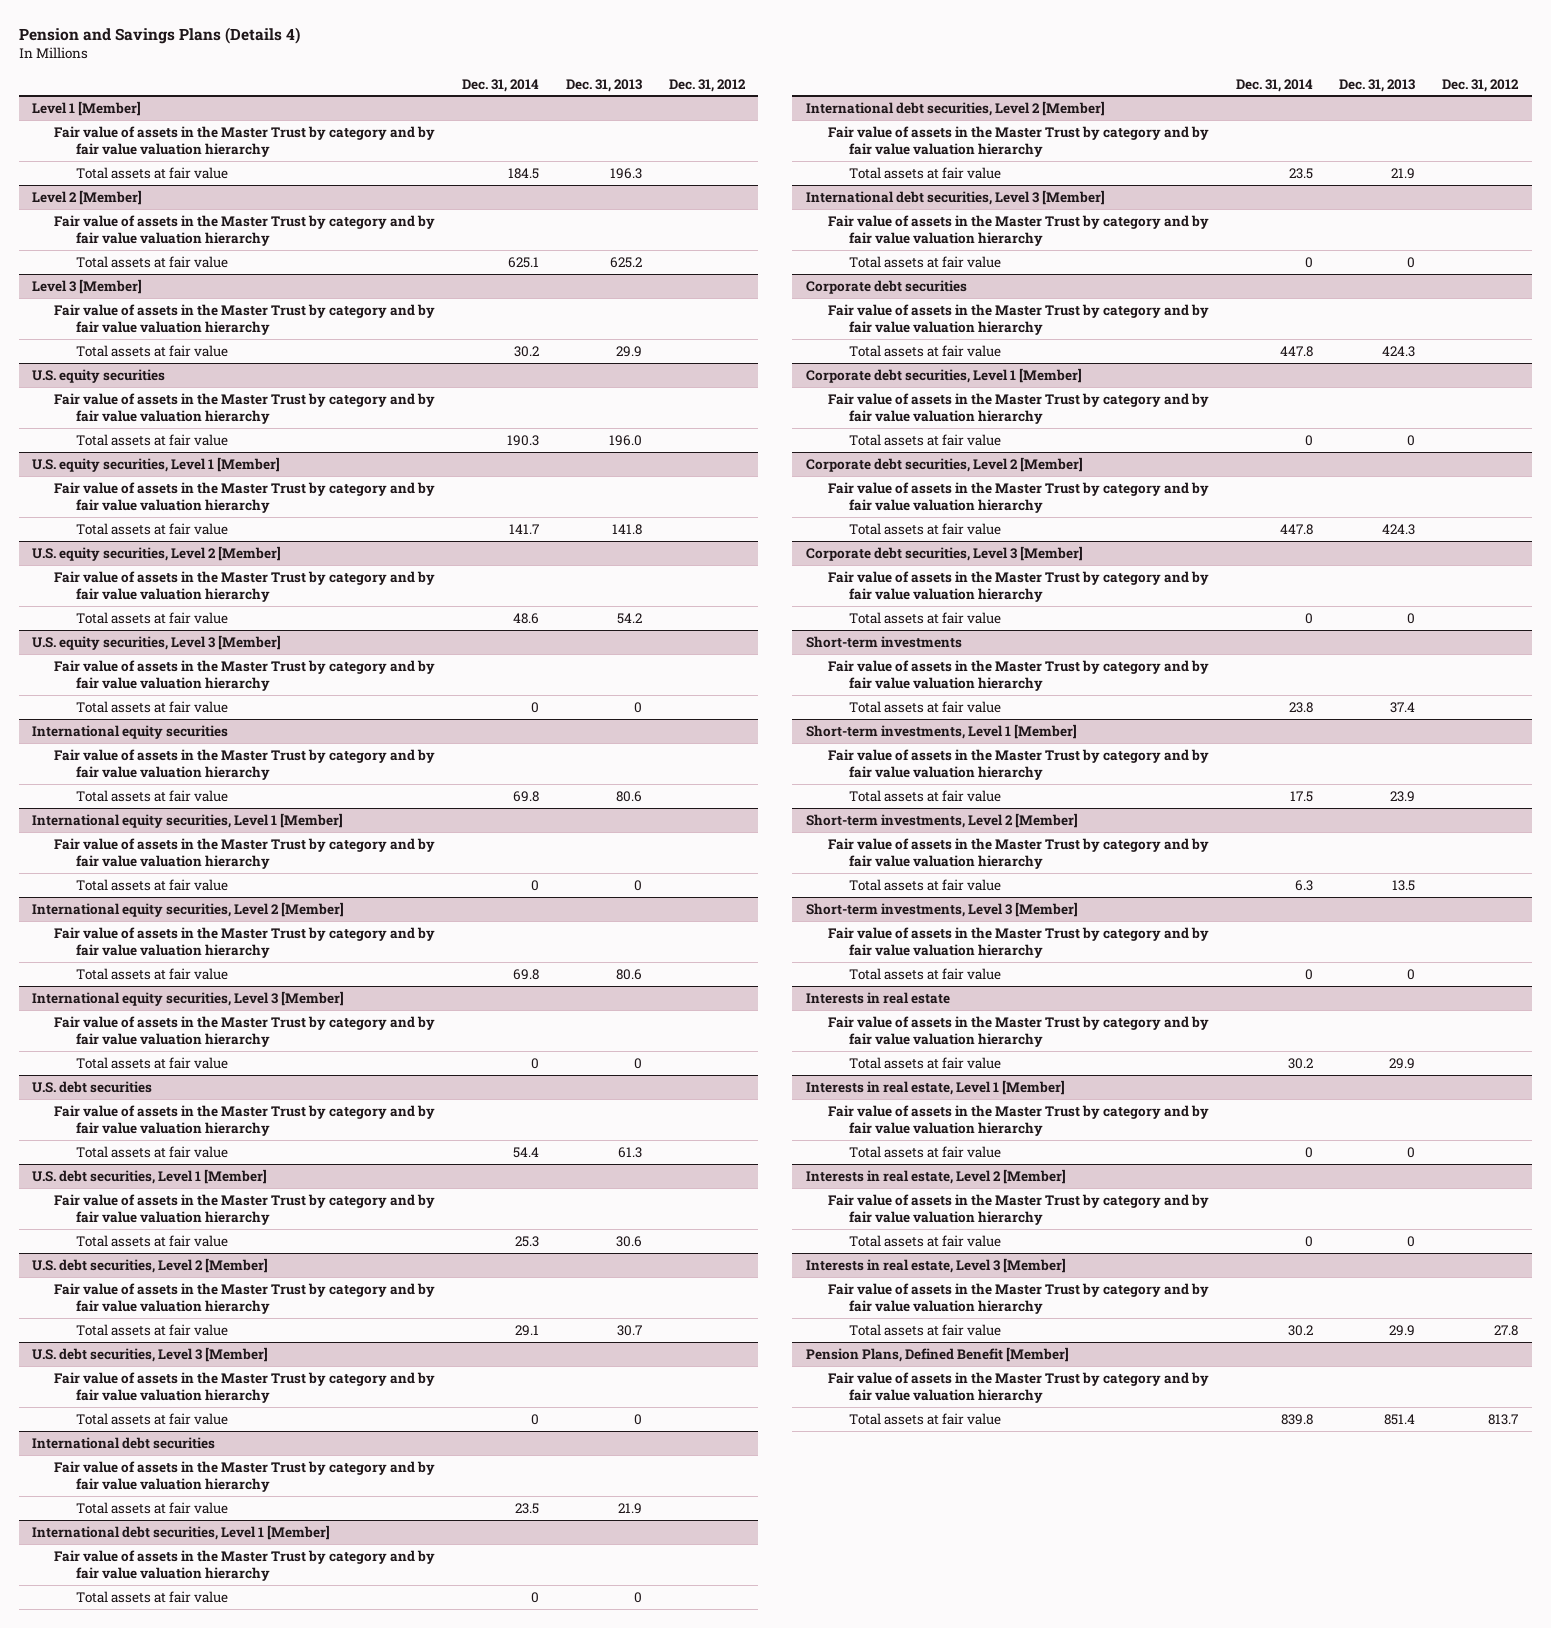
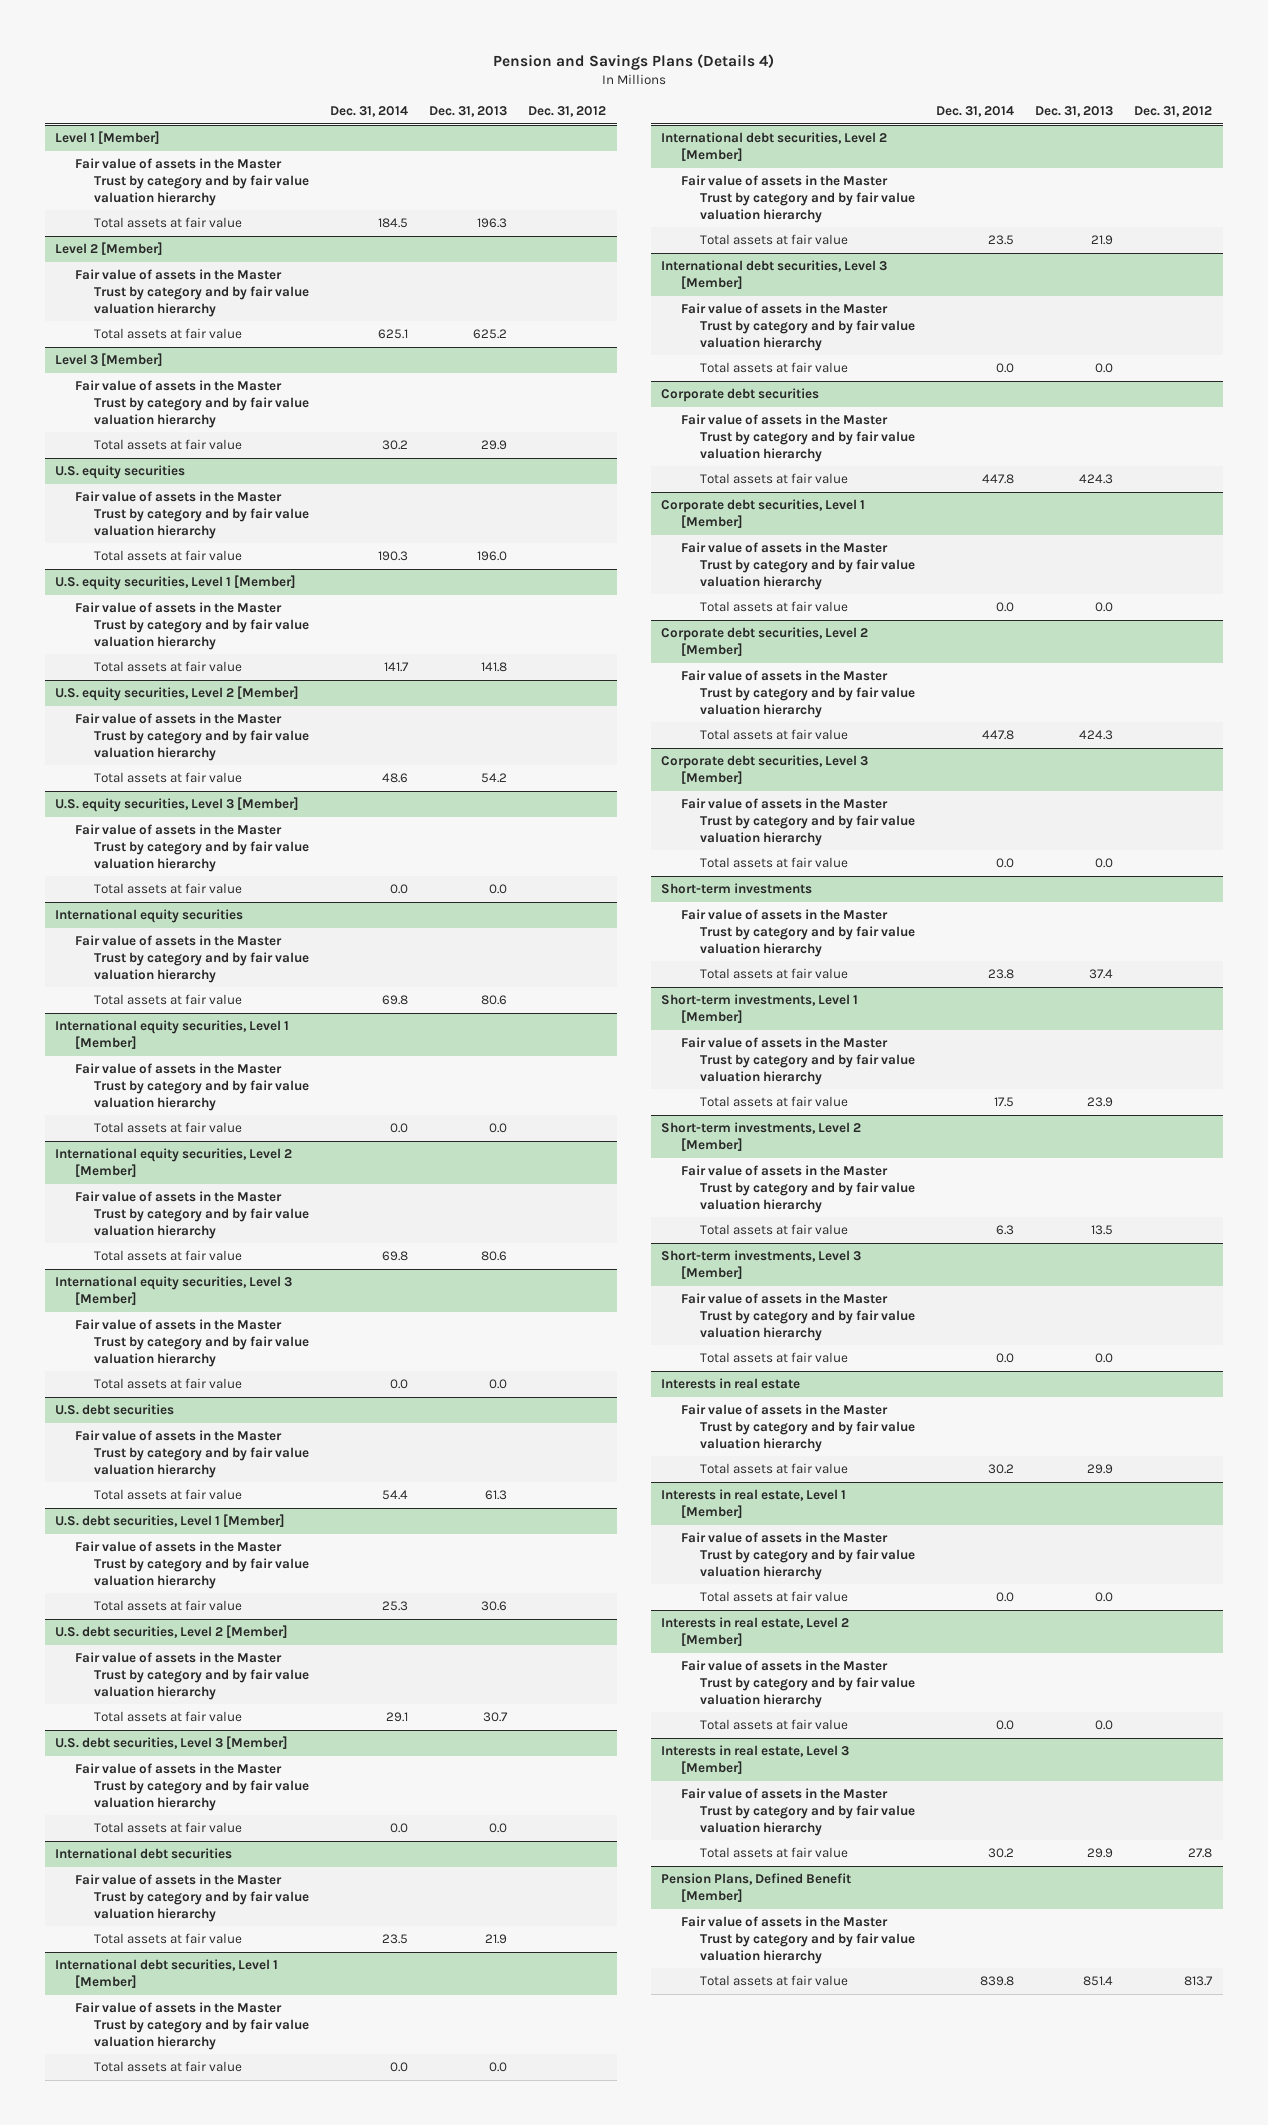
[530,701,539,713] 0 -> [390,884,409,895] 0.0
[633,701,642,713] 0 -> [489,884,508,895] 0.0
[530,879,539,891] 0 -> [390,1123,409,1134] 0.0
[633,879,642,891] 0 -> [489,1123,508,1134] 0.0
[530,1057,539,1069] 0 -> [390,1379,409,1390] 0.0
[633,1057,642,1069] 0 -> [489,1379,508,1390] 0.0
[530,1413,539,1425] 0 -> [390,1823,409,1834] 0.0
[633,1413,642,1425] 0 -> [489,1823,508,1834] 0.0
[530,1591,539,1603] 0 -> [390,2062,409,2073] 0.0
[633,1591,642,1603] 0 -> [489,2062,508,2073] 0.0
[1304,256,1313,268] 0 -> [996,363,1015,374] 0.0
[1407,256,1416,268] 0 -> [1095,363,1114,374] 0.0
[1304,434,1313,446] 0 -> [996,602,1015,613] 0.0
[1407,434,1416,446] 0 -> [1095,602,1114,613] 0.0
[1304,612,1313,624] 0 -> [996,858,1015,869] 0.0
[1407,612,1416,624] 0 -> [1095,858,1114,869] 0.0
[1304,968,1313,980] 0 -> [996,1353,1015,1364] 0.0
[1407,968,1416,980] 0 -> [1095,1353,1114,1364] 0.0
[1304,1146,1313,1158] 0 -> [996,1592,1015,1603] 0.0
[1407,1146,1416,1158] 0 -> [1095,1592,1114,1603] 0.0
[1304,1235,1313,1247] 0 -> [996,1720,1015,1731] 0.0
[1407,1235,1416,1247] 0 -> [1095,1720,1114,1731] 0.0

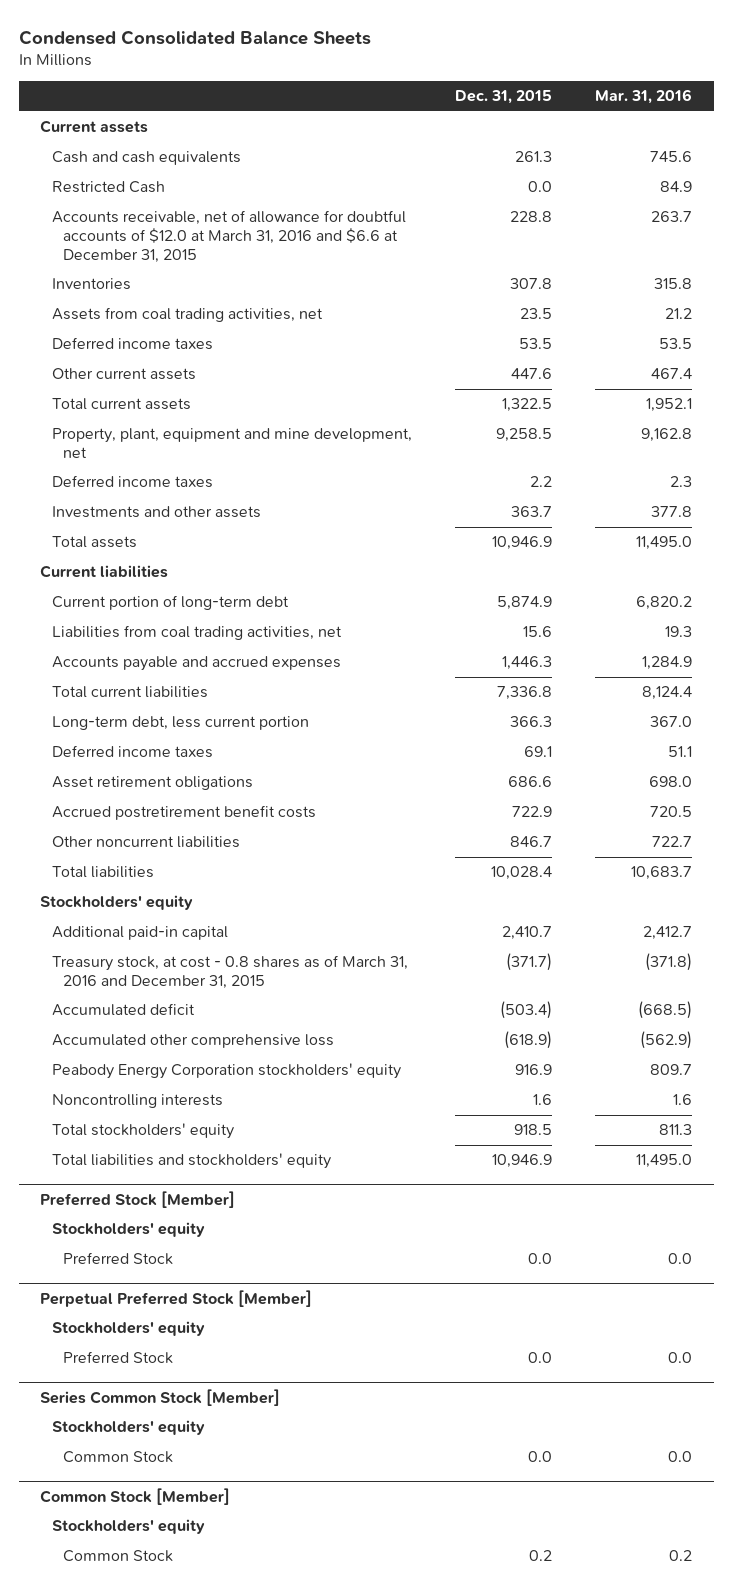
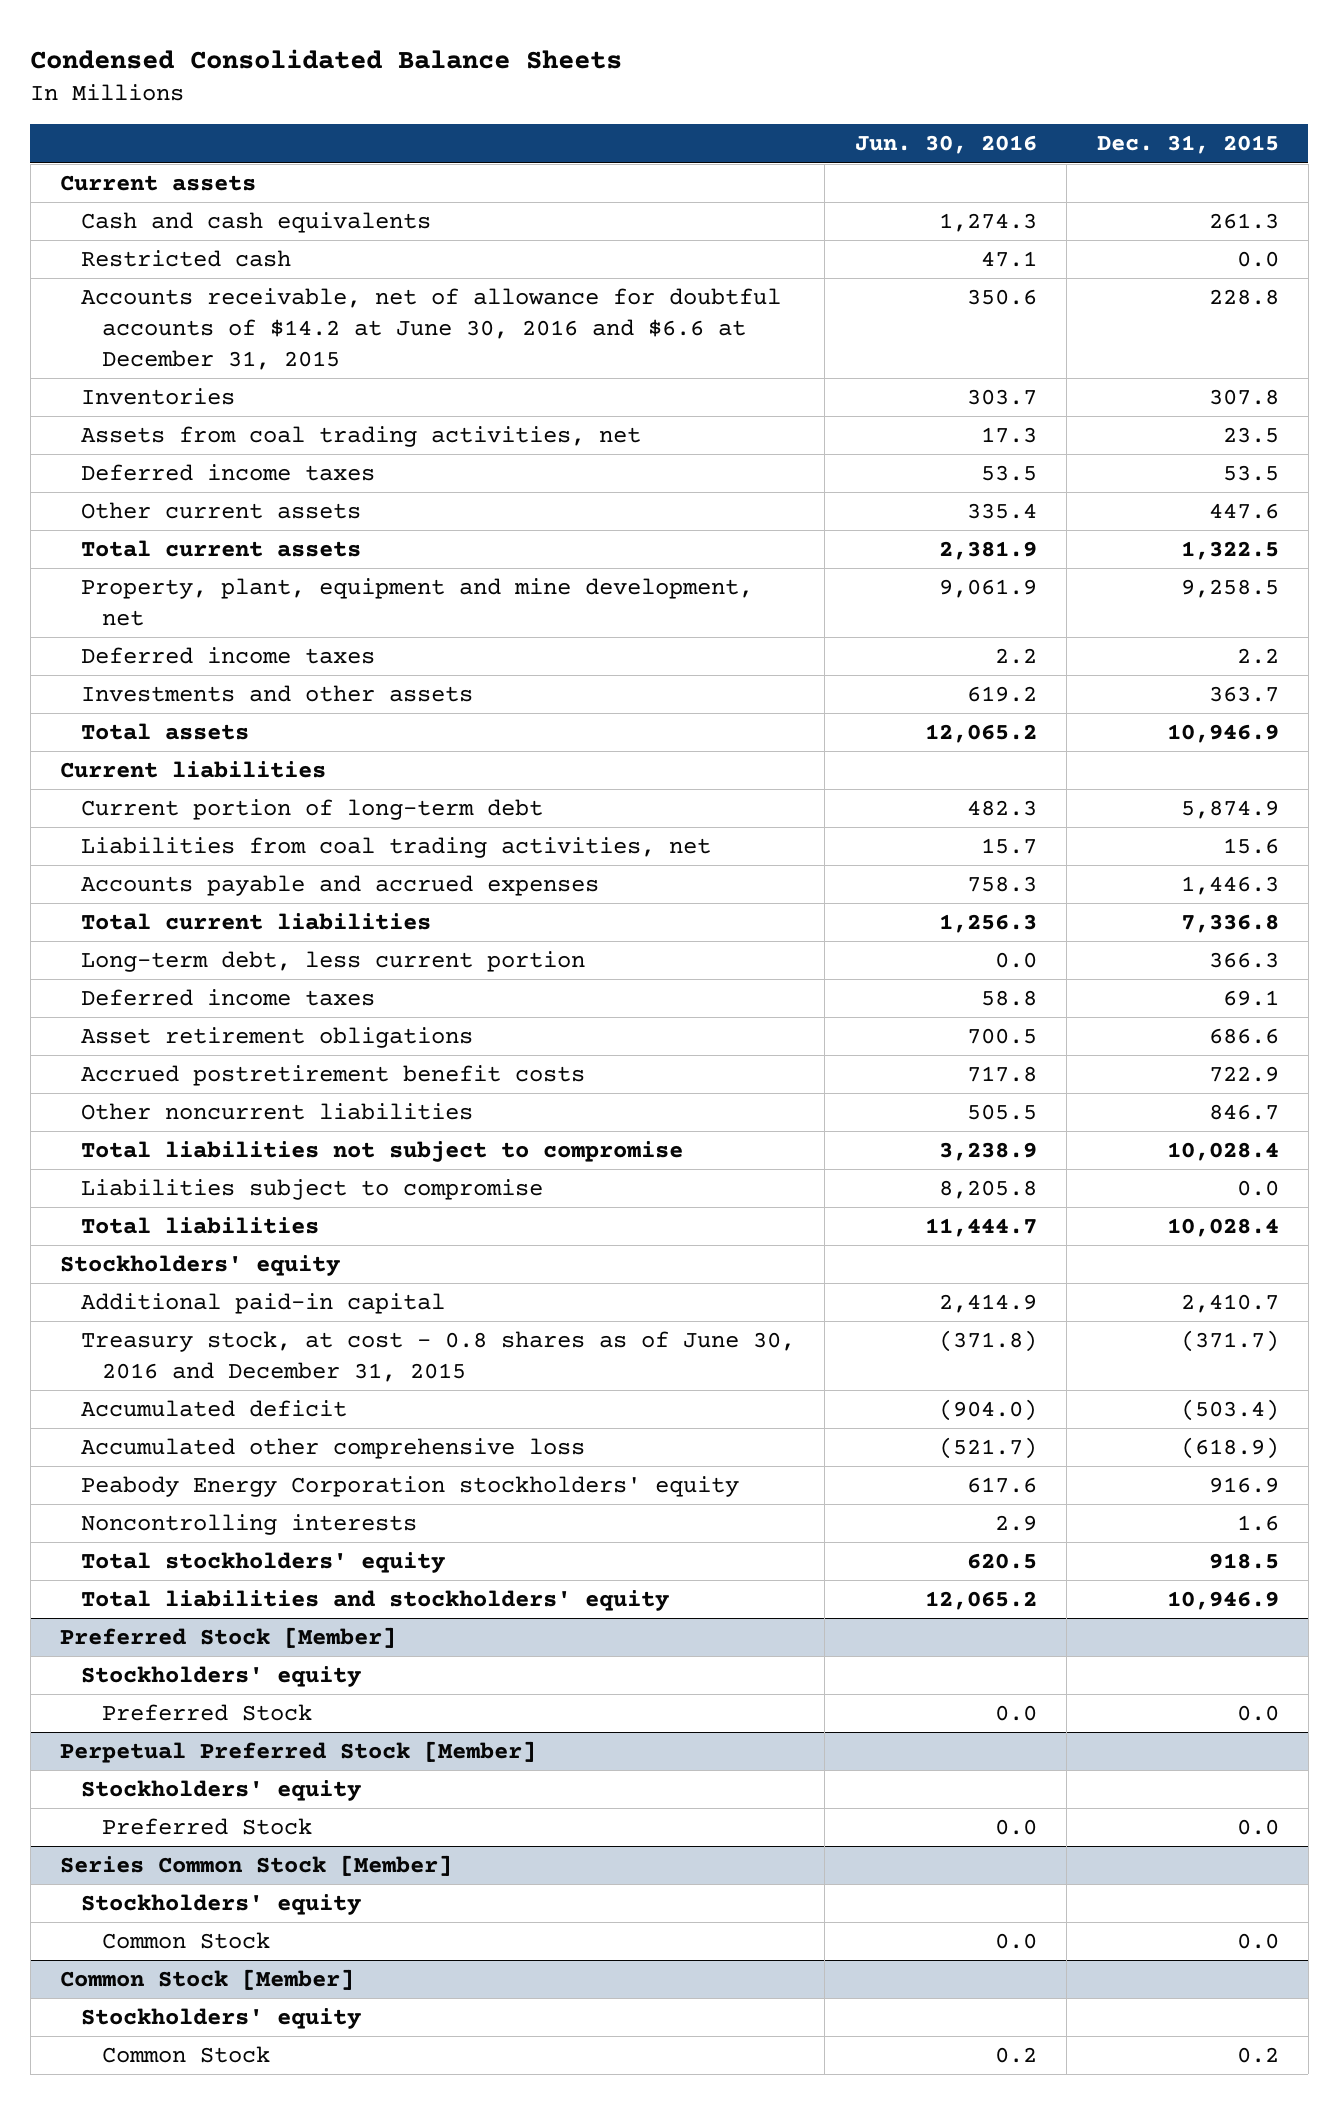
[595,89,693,105] Mar. 31, 2016 -> none
none -> [854,135,1037,155] Jun. 30, 2016
[51,181,165,194] Restricted Cash -> [80,250,291,268] Restricted cash
[51,210,406,263] Accounts receivable, net of allowance for doubtful accounts of $12.0 at March 31, 2016 and $6.6 at December 31, 2015 -> [80,288,781,371] Accounts receivable, net of allowance for doubtful accounts of $14.2 at June 30, 2016 and $6.6 at December 31, 2015
none -> [80,1141,683,1163] Total liabilities not subject to compromise
none -> [80,1179,543,1201] Liabilities subject to compromise
[51,955,408,989] Treasury stock, at cost - 0.8 shares as of March 31, 2016 and December 31, 2015 -> [80,1331,795,1383] Treasury stock, at cost - 0.8 shares as of June 30, 2016 and December 31, 2015

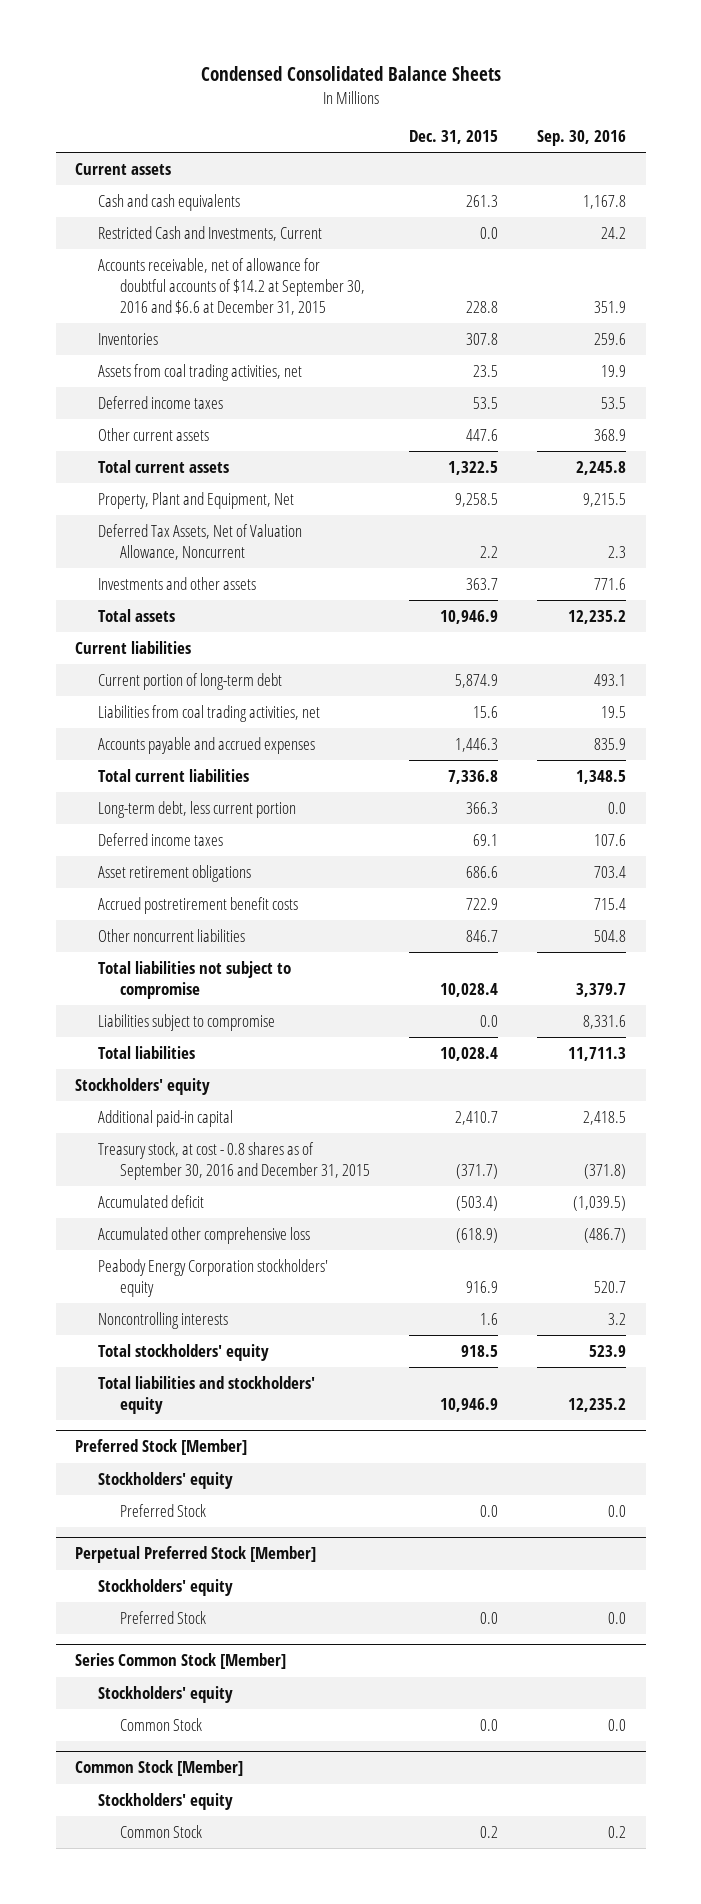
[854,135,1037,155] Jun. 30, 2016 -> none
none -> [537,130,627,147] Sep. 30, 2016
[80,250,291,268] Restricted cash -> [97,225,322,241] Restricted Cash and Investments, Current
[80,288,781,371] Accounts receivable, net of allowance for doubtful accounts of $14.2 at June 30, 2016 and $6.6 at December 31, 2015 -> [97,257,365,315] Accounts receivable, net of allowance for doubtful accounts of $14.2 at September 30, 2016 and $6.6 at December 31, 2015
[80,578,753,627] Property, plant, equipment and mine development, net -> [97,491,294,509] Property, Plant and Equipment, Net
[80,647,375,665] Deferred income taxes -> [97,523,302,560] Deferred Tax Assets, Net of Valuation Allowance, Noncurrent
[80,1331,795,1383] Treasury stock, at cost - 0.8 shares as of June 30, 2016 and December 31, 2015 -> [97,1141,370,1180] Treasury stock, at cost - 0.8 shares as of September 30, 2016 and December 31, 2015

